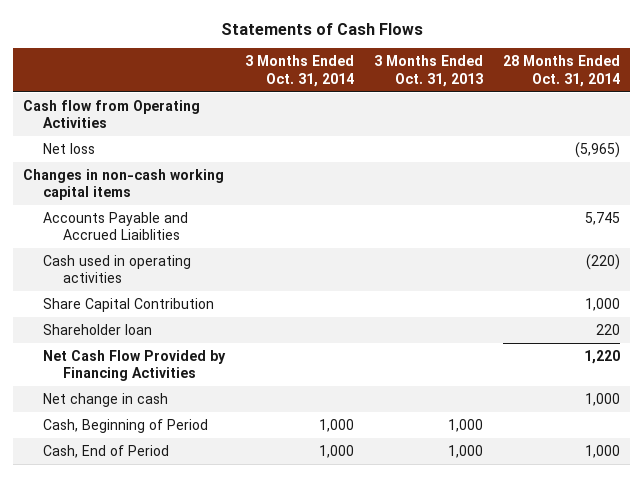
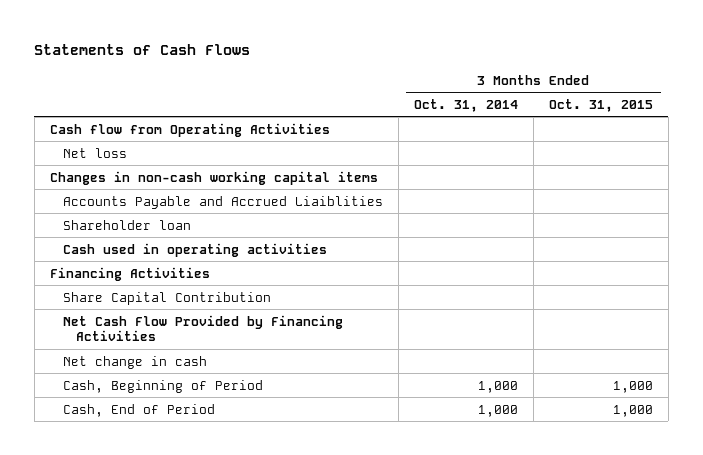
[374,55,484,87] 3 Months Ended Oct. 31, 2013 -> none
[503,55,621,87] 28 Months Ended Oct. 31, 2014 -> none
none -> [548,98,653,112] Oct. 31, 2015
[42,323,152,335] Shareholder loan -> [62,219,191,230] Shareholder loan
none -> [49,266,210,281] Financing Activities

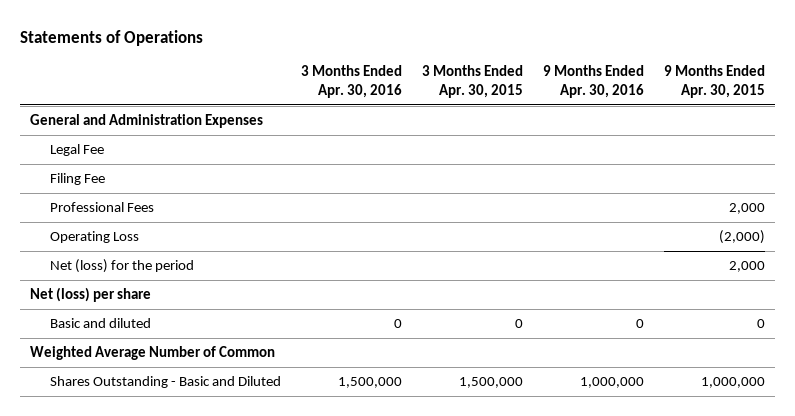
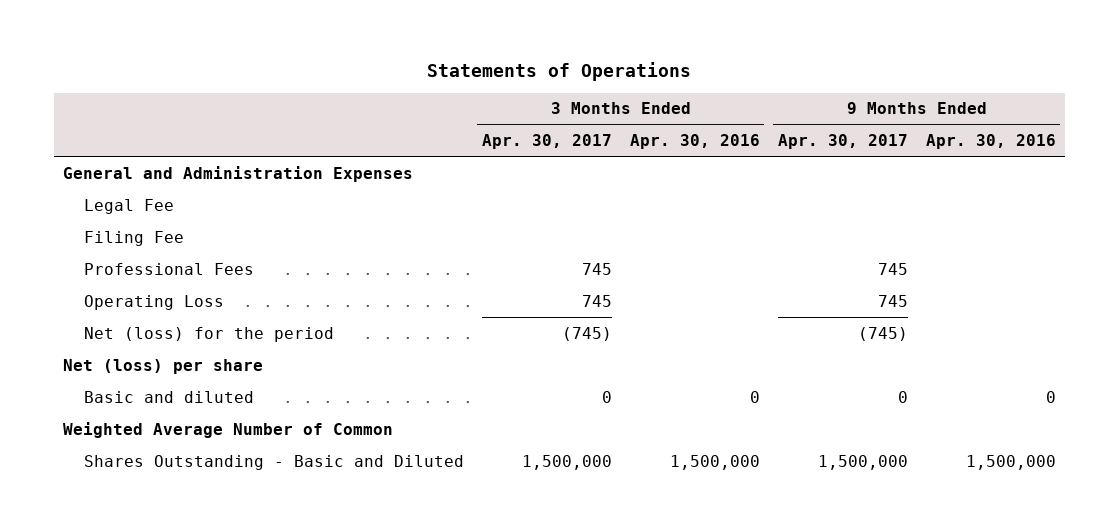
[422,65,524,98] 3 Months Ended Apr. 30, 2015 -> none
[664,65,766,98] 9 Months Ended Apr. 30, 2015 -> none
none -> [481,134,612,150] Apr. 30, 2017
none -> [777,134,908,150] Apr. 30, 2017
[580,377,645,389] 1,000,000 -> [965,454,1056,470] 1,500,000

